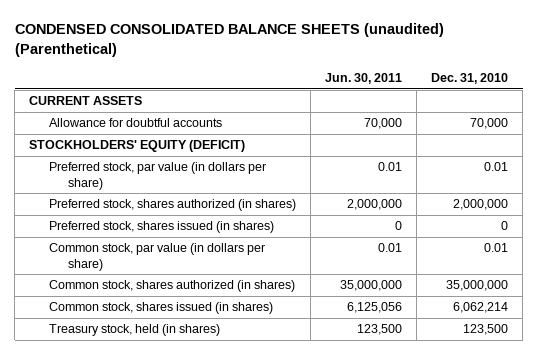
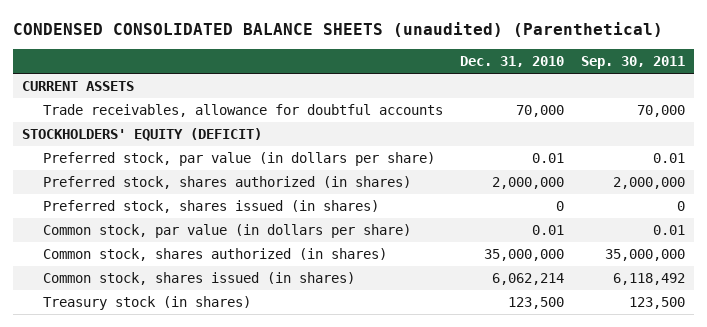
[324,73,402,85] Jun. 30, 2011 -> none
none -> [581,56,686,70] Sep. 30, 2011
[48,118,222,128] Allowance for doubtful accounts -> [42,104,443,118] Trade receivables, allowance for doubtful accounts
[48,324,220,337] Treasury stock, held (in shares) -> [42,296,251,311] Treasury stock (in shares)

